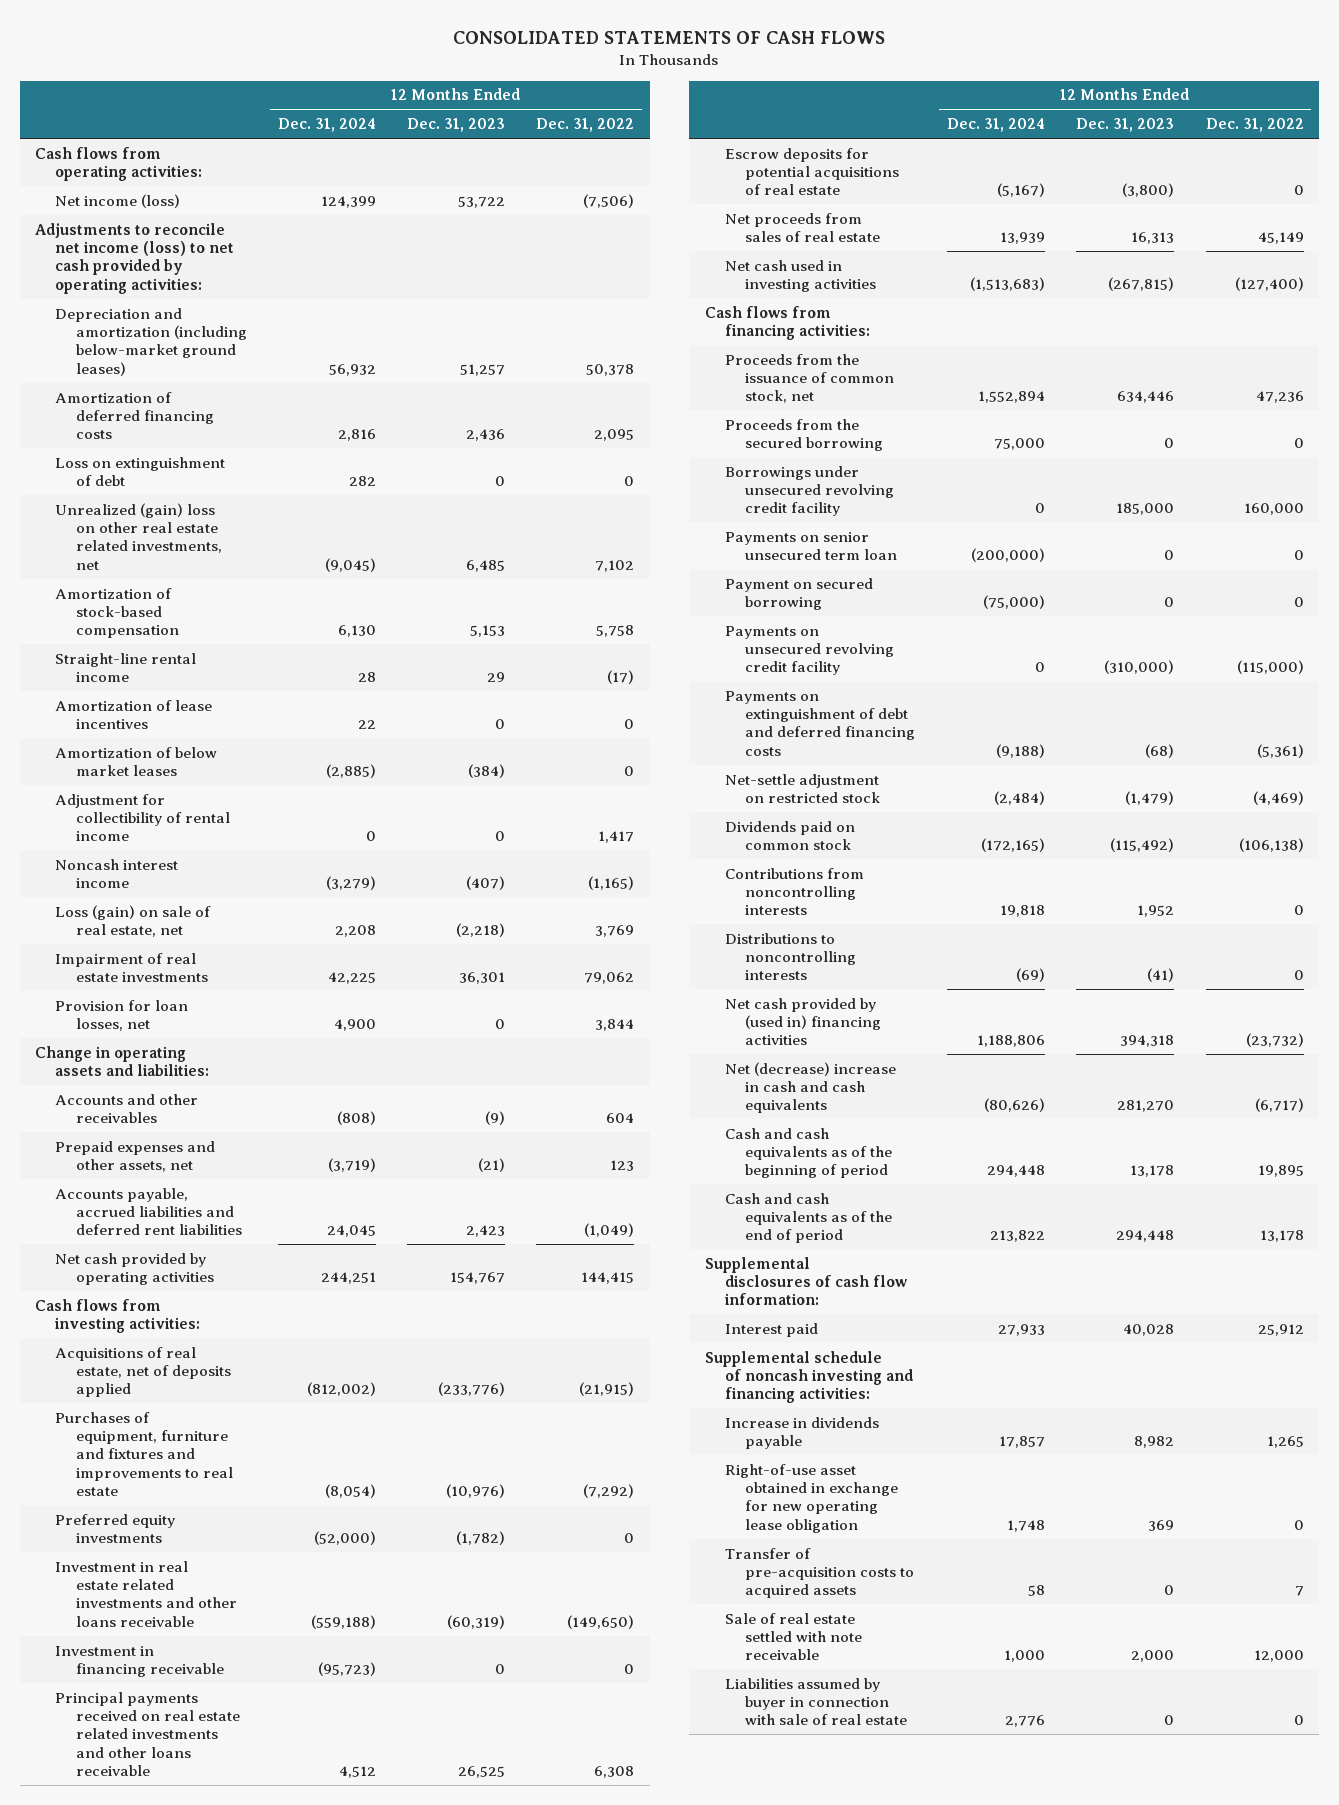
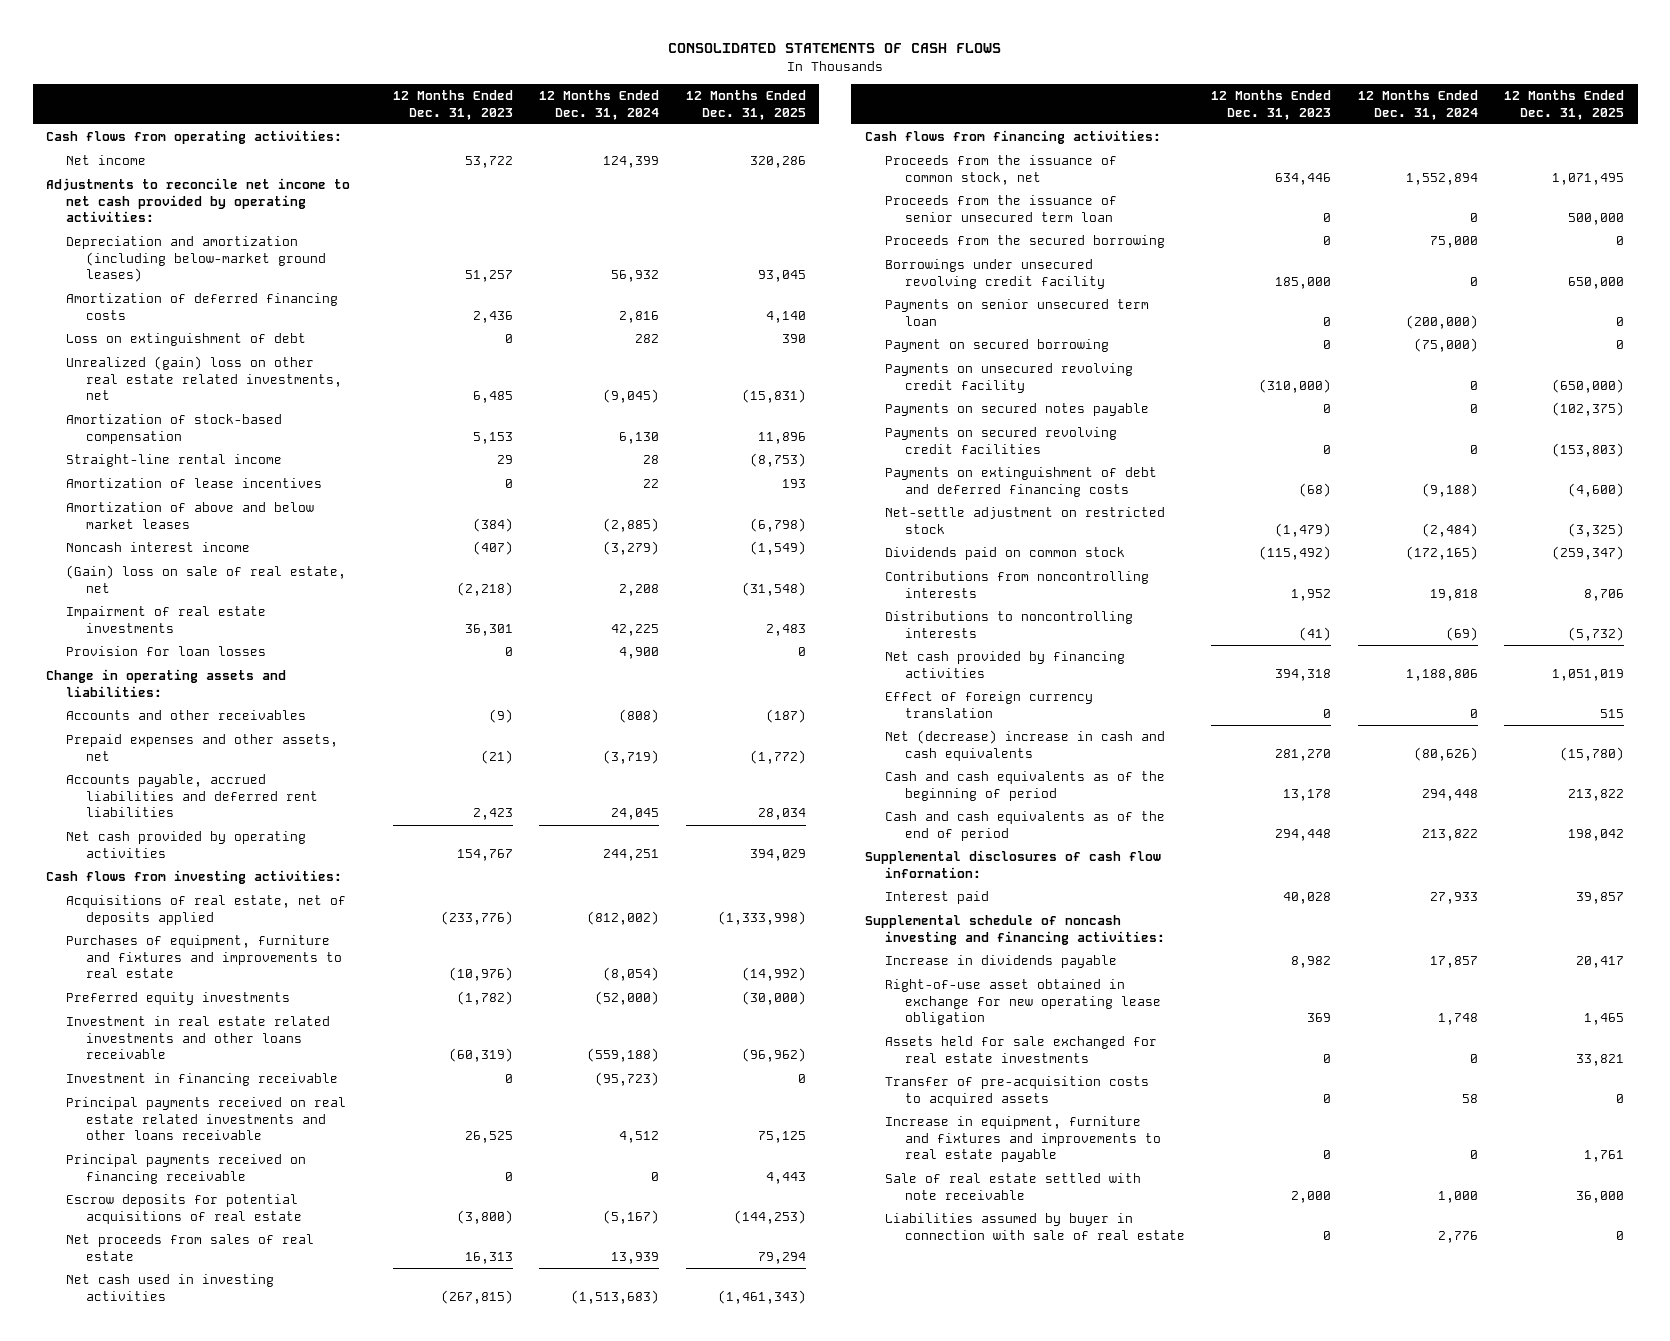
[536,118,635,133] Dec. 31, 2022 -> none
none -> [685,90,806,120] 12 Months Ended Dec. 31, 2025
[55,193,181,208] Net income (loss) -> [66,155,147,166] Net income
[35,222,235,294] Adjustments to reconcile net income (loss) to net cash provided by operating activities: -> [46,178,351,223] Adjustments to reconcile net income to net cash provided by operating activities:
[55,793,230,842] Adjustment for collectibility of rental income -> none
[55,746,218,777] Amortization of below market leases -> [66,502,315,529] Amortization of above and below market leases
[55,904,212,938] Loss (gain) on sale of real estate, net -> [66,565,347,593] (Gain) loss on sale of real estate, net
[55,999,189,1032] Provision for loan losses, net -> [66,646,267,657] Provision for loan losses
none -> [66,1154,307,1184] Principal payments received on financing receivable
none -> [884,195,1117,222] Proceeds from the issuance of senior unsecured term loan
none -> [884,403,1149,417] Payments on secured notes payable
none -> [884,427,1117,454] Payments on secured revolving credit facilities
[724,997,881,1046] Net cash provided by (used in) financing activities -> [884,651,1125,678] Net cash provided by financing activities
none -> [884,691,1093,718] Effect of foreign currency translation
none -> [884,1036,1157,1063] Assets held for sale exchanged for real estate investments
none -> [884,1116,1161,1163] Increase in equipment, furniture and fixtures and improvements to real estate payable

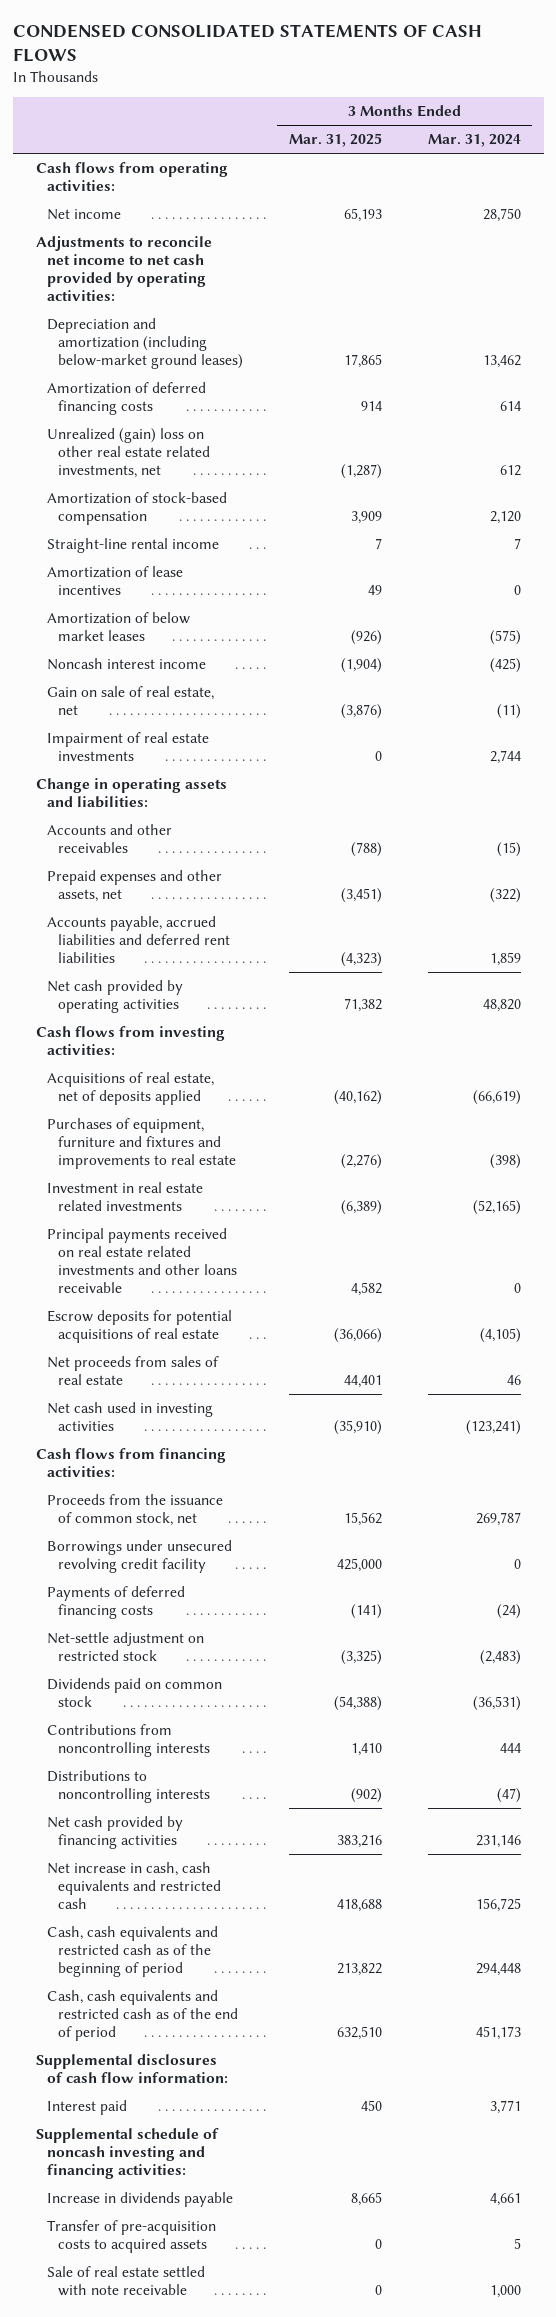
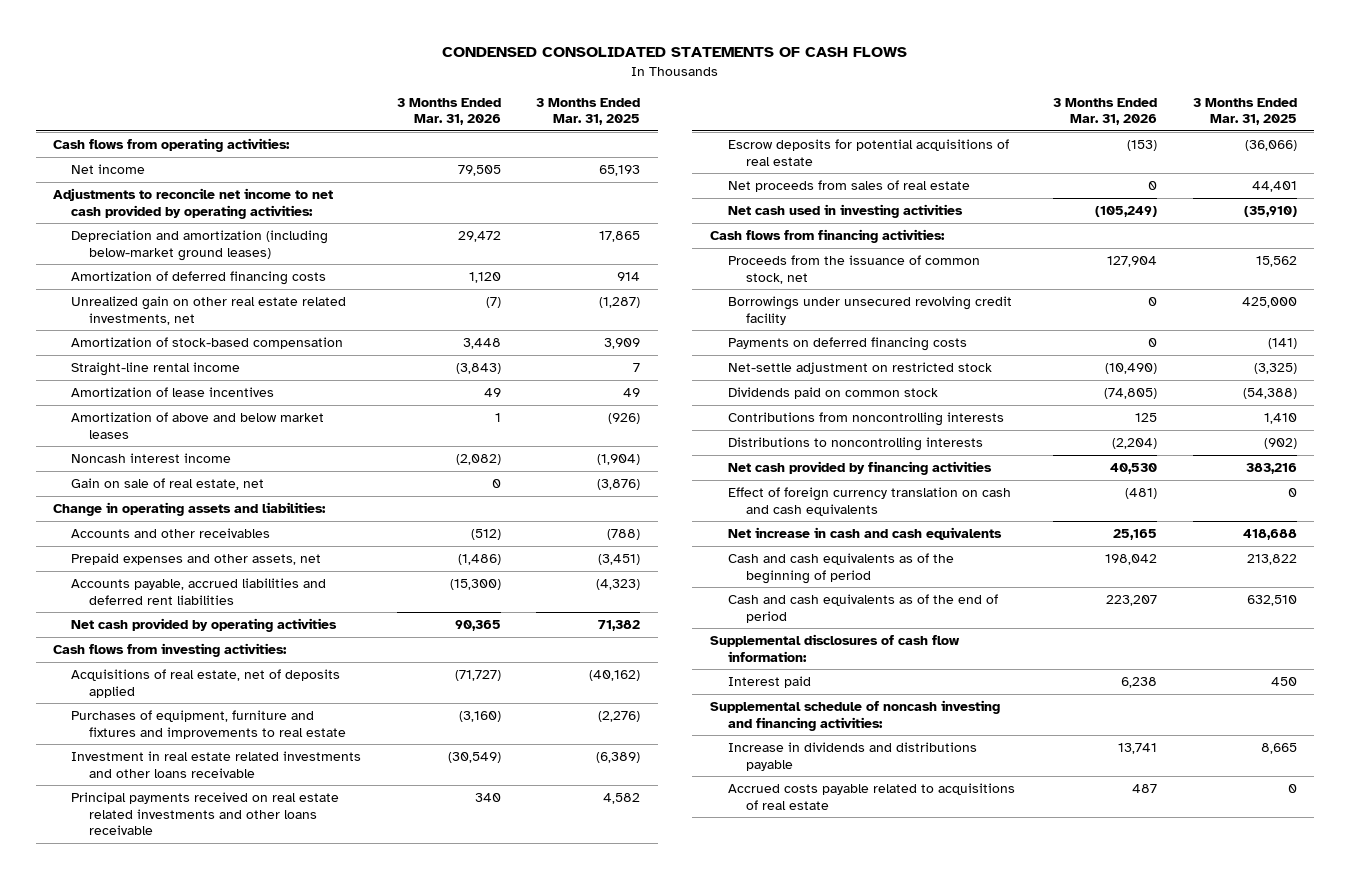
[427,134,521,148] Mar. 31, 2024 -> none
none -> [396,97,501,126] 3 Months Ended Mar. 31, 2026
[46,428,210,479] Unrealized (gain) loss on other real estate related investments, net -> [71,296,347,325] Unrealized gain on other real estate related investments, net
[46,612,190,642] Amortization of below market leases -> [71,412,325,439] Amortization of above and below market leases
[46,732,209,762] Impairment of real estate investments -> none
[46,1182,203,1212] Investment in real estate related investments -> [71,751,362,778] Investment in real estate related investments and other loans receivable
[46,1586,185,1620] Payments of deferred financing costs -> [727,337,967,352] Payments on deferred financing costs
none -> [727,487,1011,516] Effect of foreign currency translation on cash and cash equivalents
[46,1862,221,1910] Net increase in cash, cash equivalents and restricted cash -> [727,527,1002,541] Net increase in cash and cash equivalents
[46,1926,218,1978] Cash, cash equivalents and restricted cash as of the beginning of period -> [727,553,954,584] Cash and cash equivalents as of the beginning of period
[46,1990,238,2042] Cash, cash equivalents and restricted cash as of the end of period -> [727,594,998,623] Cash and cash equivalents as of the end of period
[46,2220,216,2254] Transfer of pre-acquisition costs to acquired assets -> none
[46,2266,205,2297] Sale of real estate settled with note receivable -> none
[46,2192,233,2208] Increase in dividends payable -> [727,742,977,771] Increase in dividends and distributions payable
none -> [727,783,1015,810] Accrued costs payable related to acquisitions of real estate

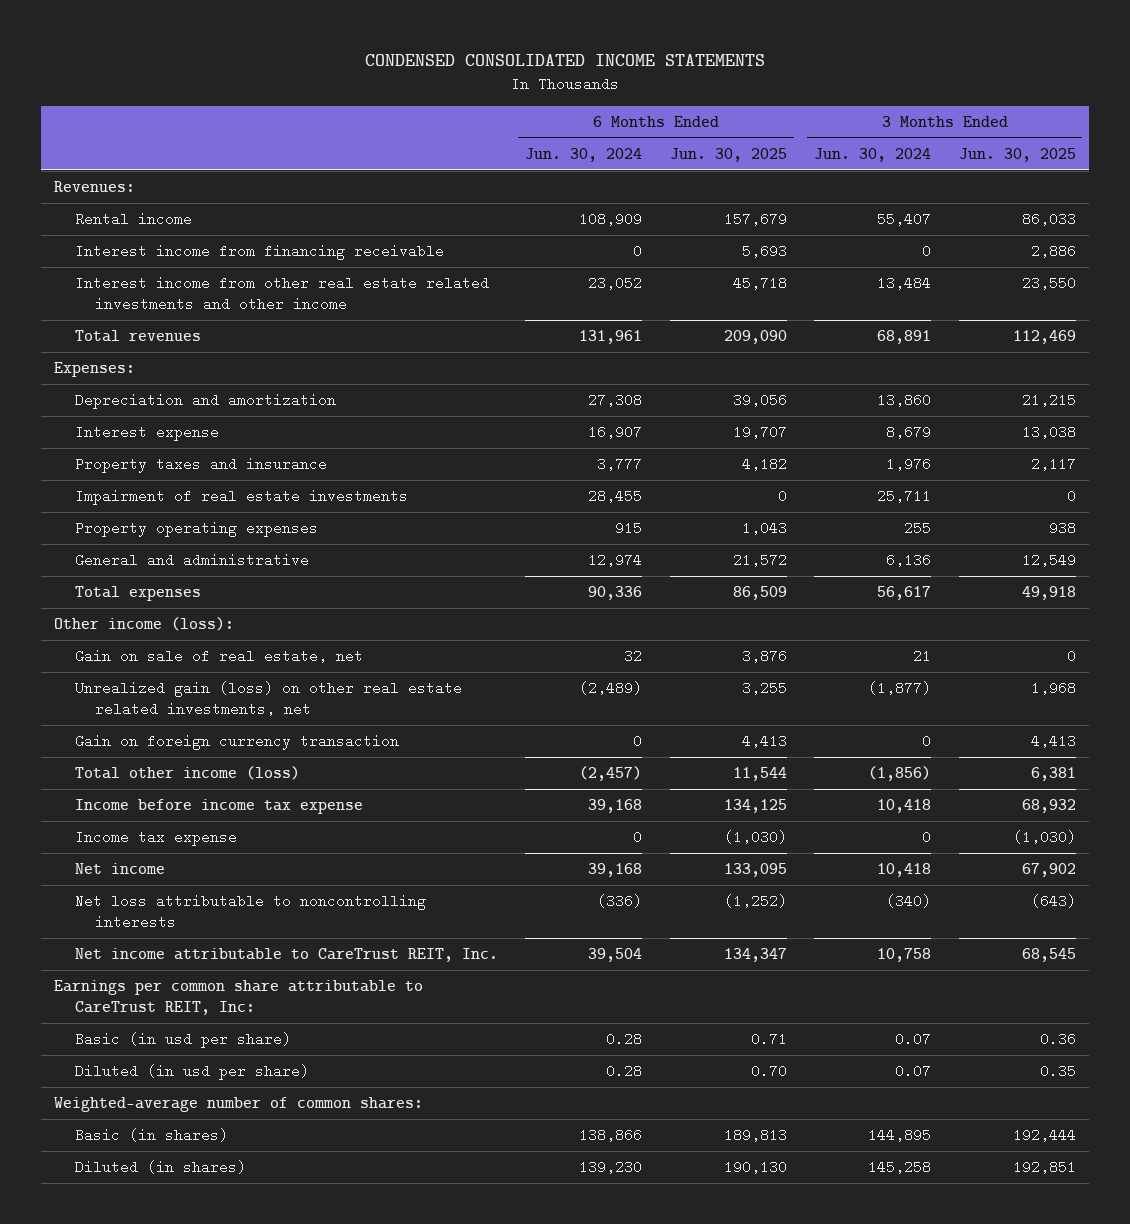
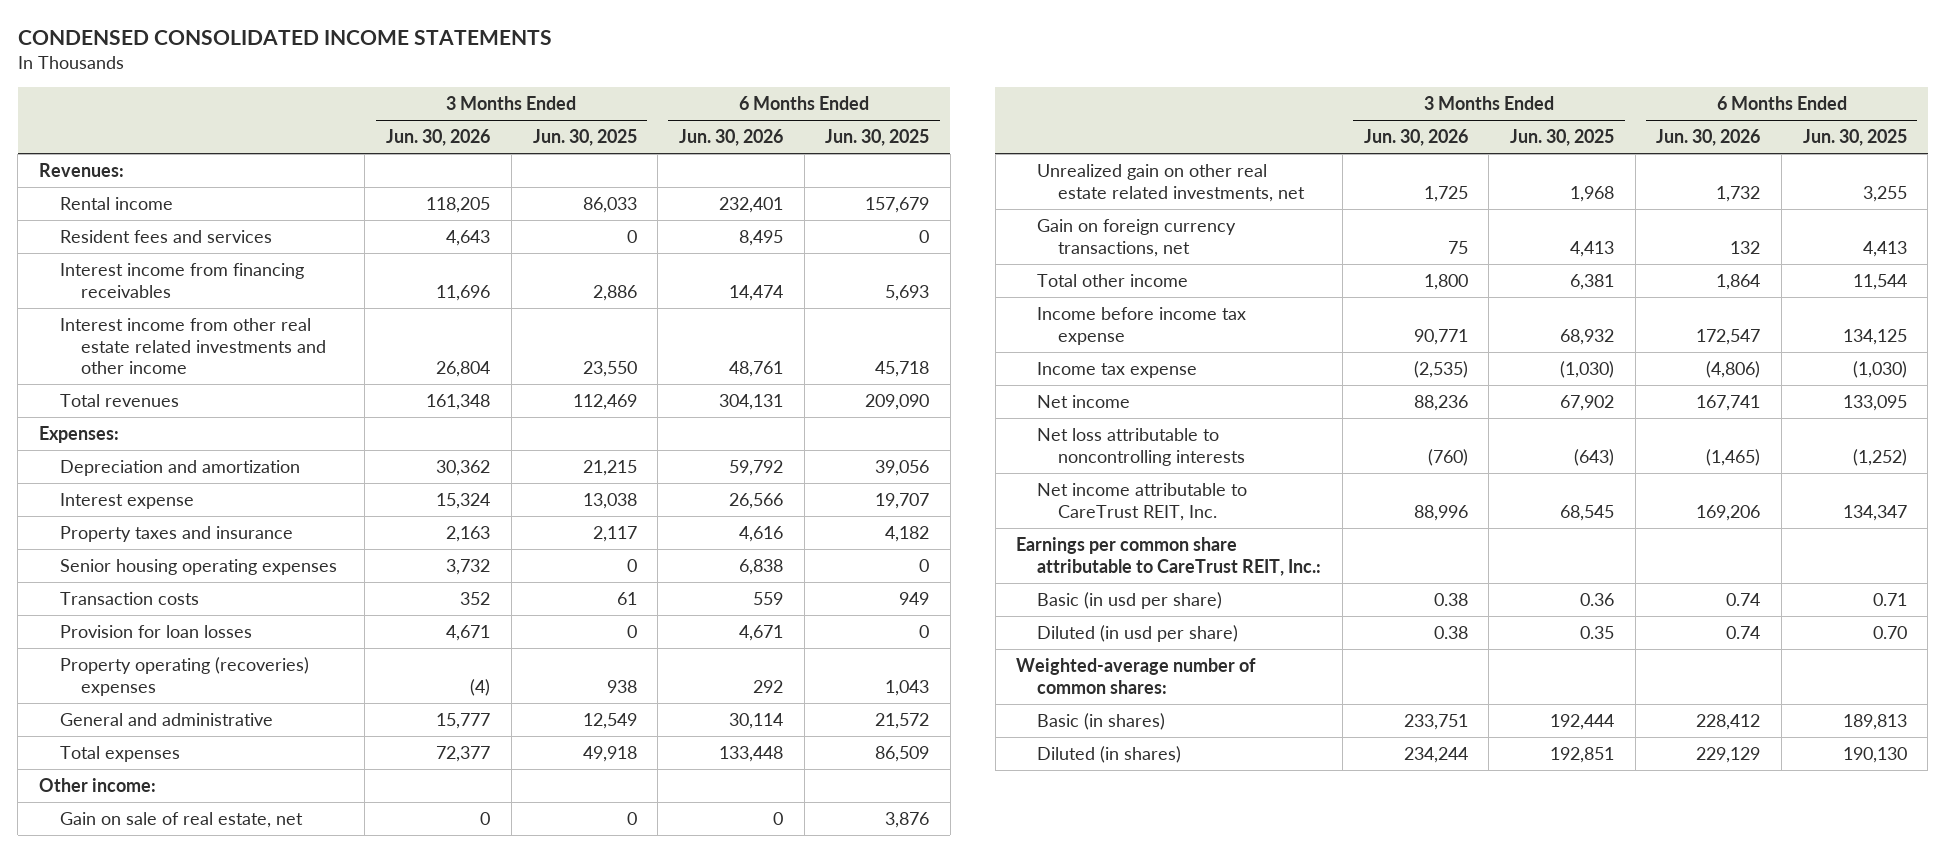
[525,147,643,162] Jun. 30, 2024 -> none
[814,147,932,162] Jun. 30, 2024 -> none
none -> [386,129,491,147] Jun. 30, 2026
none -> [678,129,783,147] Jun. 30, 2026
none -> [59,229,272,243] Resident fees and services
[74,244,444,261] Interest income from financing receivable -> [59,262,304,298] Interest income from financing receivables
[74,489,408,506] Impairment of real estate investments -> none
none -> [59,558,337,575] Senior housing operating expenses
none -> [59,591,199,605] Transaction costs
none -> [59,624,252,638] Provision for loan losses
[74,521,318,538] Property operating expenses -> [59,656,309,696] Property operating (recoveries) expenses
[54,617,235,632] Other income (loss): -> [38,777,156,792] Other income:
[74,681,462,717] Unrealized gain (loss) on other real estate related investments, net -> [1037,163,1306,202] Unrealized gain on other real estate related investments, net
[74,734,399,751] Gain on foreign currency transaction -> [1037,218,1237,257] Gain on foreign currency transactions, net
[74,766,300,781] Total other income (loss) -> [1037,273,1189,287] Total other income
[54,980,424,1016] Earnings per common share attributable to CareTrust REIT, Inc: -> [1016,536,1322,576] Earnings per common share attributable to CareTrust REIT, Inc.:

